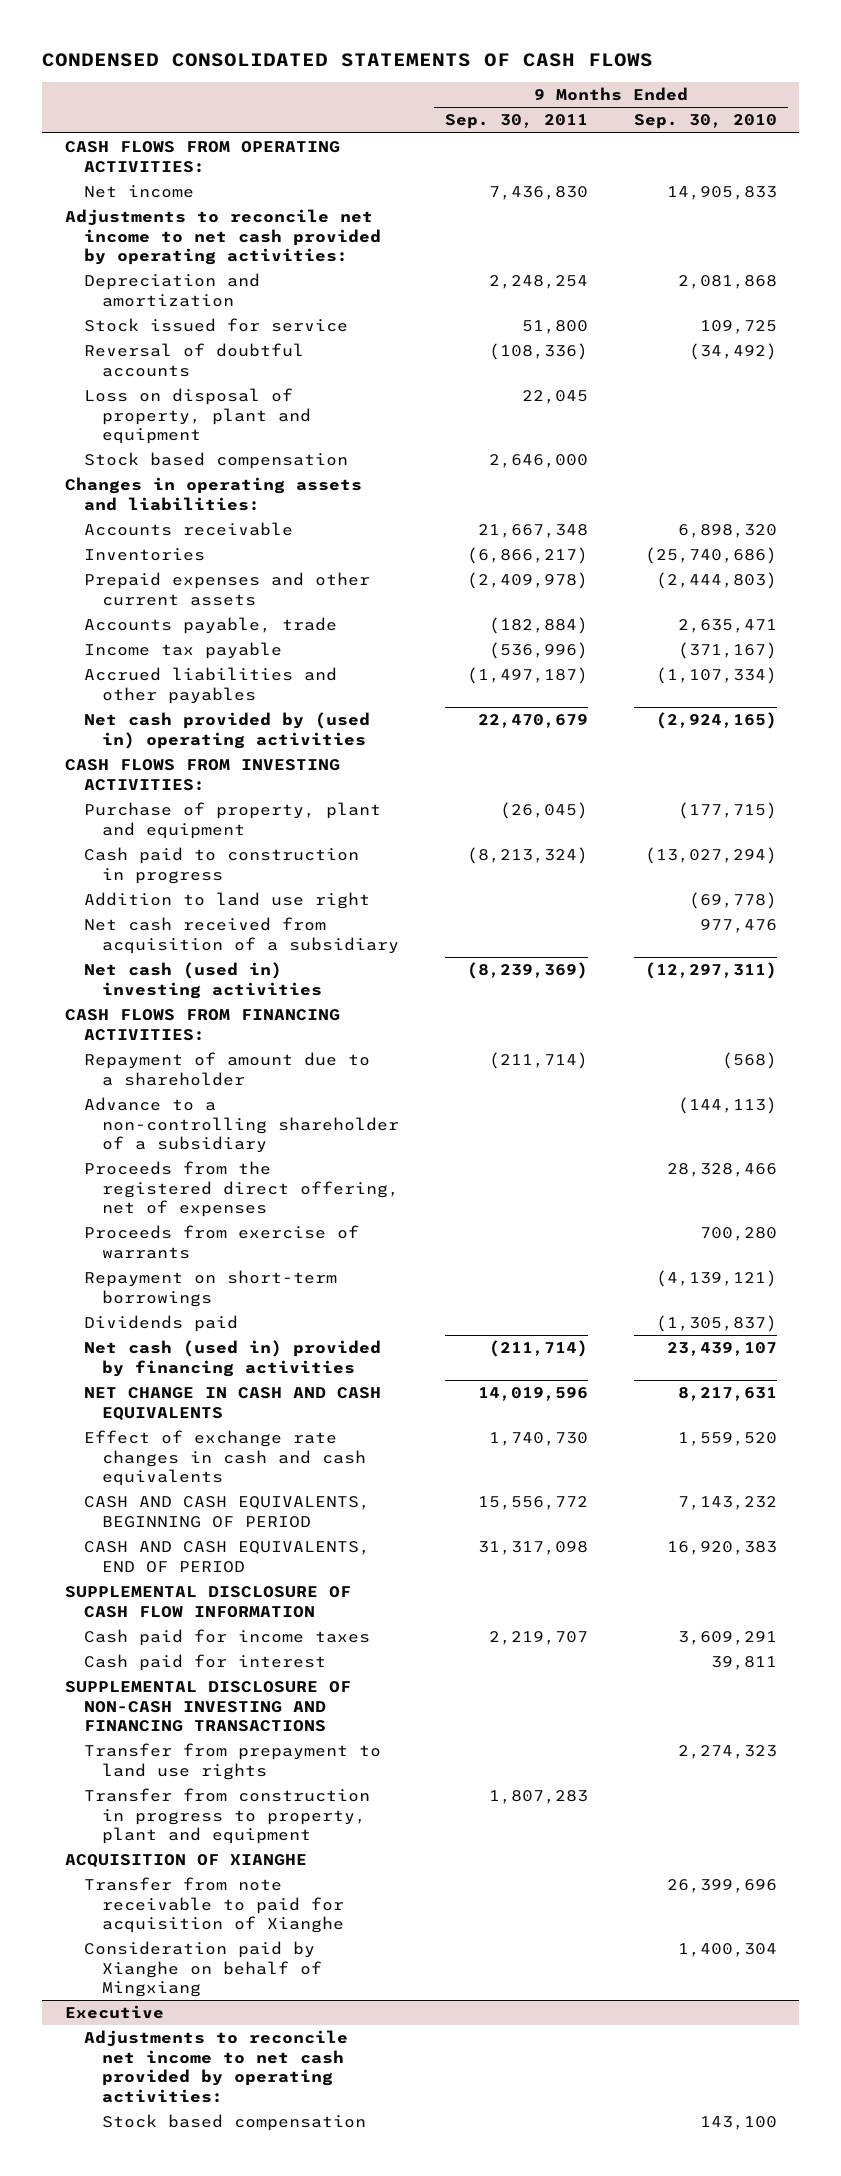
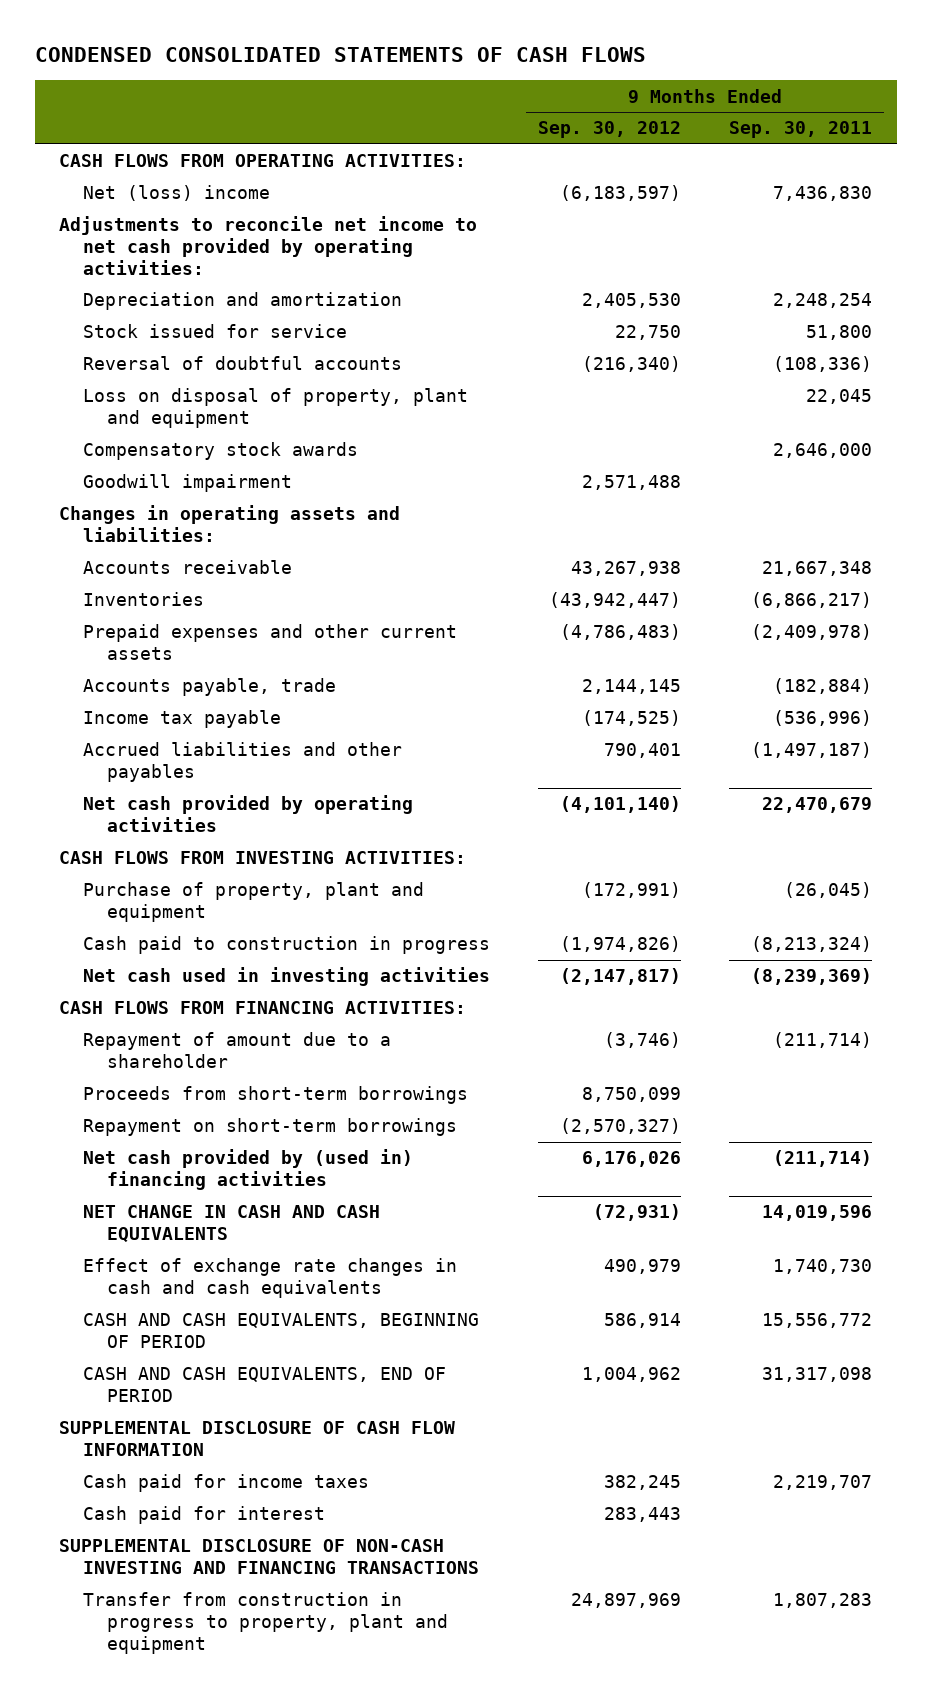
[633,114,777,130] Sep. 30, 2010 -> none
none -> [538,121,682,139] Sep. 30, 2012
[83,185,194,199] Net income -> [82,185,270,202] Net (loss) income
[83,452,348,470] Stock based compensation -> [82,442,358,461] Compensatory stock awards
none -> [82,474,292,493] Goodwill impairment
[83,712,370,749] Net cash provided by (used in) operating activities -> [82,795,413,833] Net cash provided by operating activities
[83,892,370,910] Addition to land use right -> none
[83,917,400,954] Net cash received from acquisition of a subsidiary -> none
[83,962,323,999] Net cash (used in) investing activities -> [82,967,490,987] Net cash used in investing activities
[83,1097,400,1154] Advance to a non-controlling shareholder of a subsidiary -> none
[83,1161,400,1218] Proceeds from the registered direct offering, net of expenses -> none
[83,1225,359,1259] Proceeds from exercise of warrants -> none
none -> [82,1086,468,1105] Proceeds from short-term borrowings
[83,1315,238,1333] Dividends paid -> none
[83,1340,381,1377] Net cash (used in) provided by financing activities -> [82,1149,413,1191] Net cash provided by (used in) financing activities
[83,1743,381,1780] Transfer from prepayment to land use rights -> none
[64,1854,307,1869] ACQUISITION OF XIANGHE -> none
[83,1877,345,1934] Transfer from note receivable to paid for acquisition of Xianghe -> none
[83,1941,323,1998] Consideration paid by Xianghe on behalf of Mingxiang -> none
[64,2005,164,2020] Executive -> none
[83,2030,348,2103] Adjustments to reconcile net income to net cash provided by operating activities: -> none
[102,2114,367,2132] Stock based compensation -> none

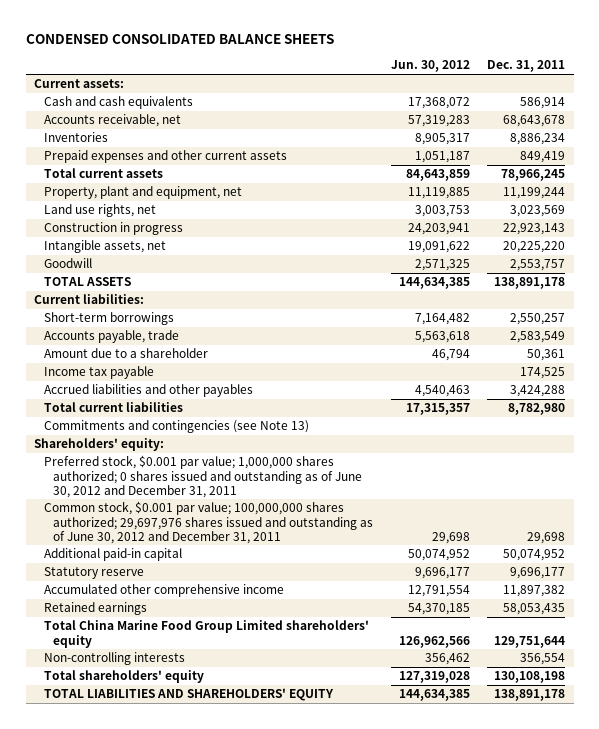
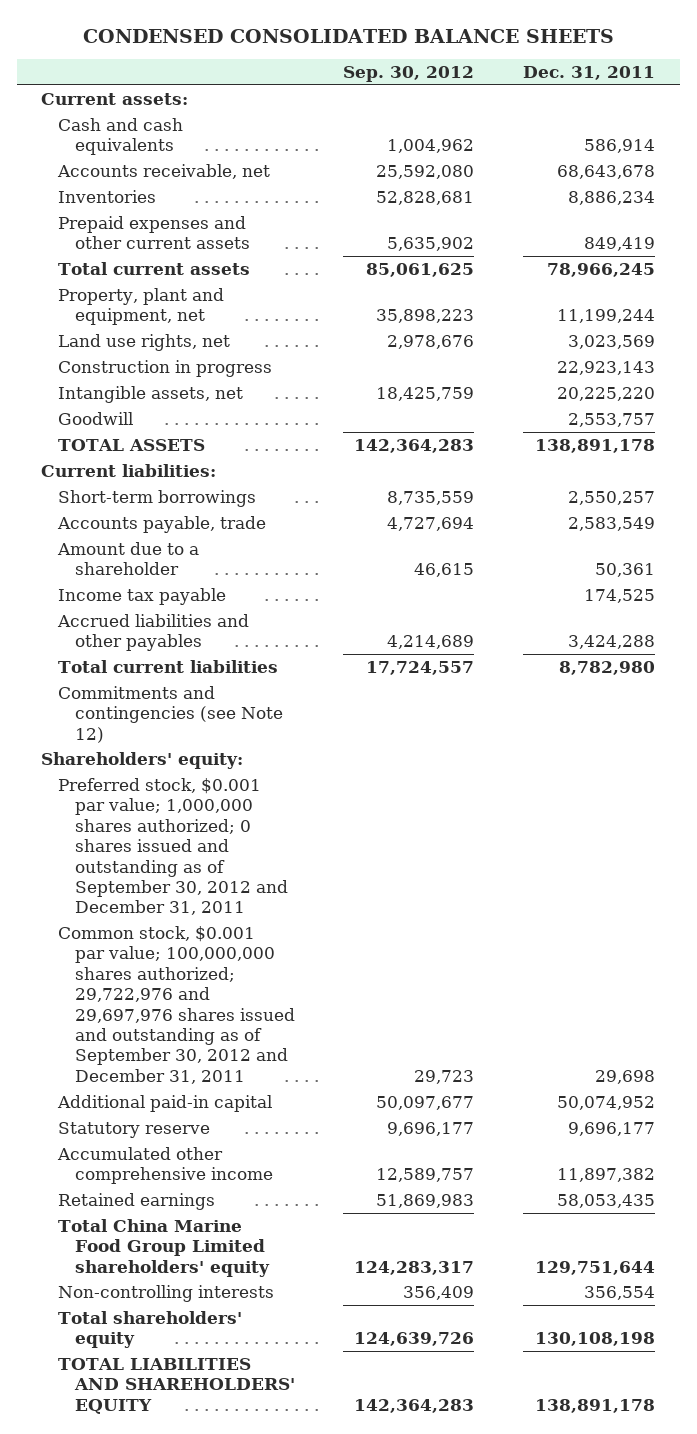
[390,60,470,73] Jun. 30, 2012 -> none
none -> [343,66,475,83] Sep. 30, 2012
[43,420,309,434] Commitments and contingencies (see Note 13) -> [57,685,283,743] Commitments and contingencies (see Note 12)
[43,455,363,498] Preferred stock, $0.001 par value; 1,000,000 shares authorized; 0 shares issued and outstanding as of June 30, 2012 and December 31, 2011 -> [57,777,288,916] Preferred stock, $0.001 par value; 1,000,000 shares authorized; 0 shares issued and outstanding as of September 30, 2012 and December 31, 2011
[43,501,374,544] Common stock, $0.001 par value; 100,000,000 shares authorized; 29,697,976 shares issued and outstanding as of June 30, 2012 and December 31, 2011 -> [57,925,295,1084] Common stock, $0.001 par value; 100,000,000 shares authorized; 29,722,976 and 29,697,976 shares issued and outstanding as of September 30, 2012 and December 31, 2011

